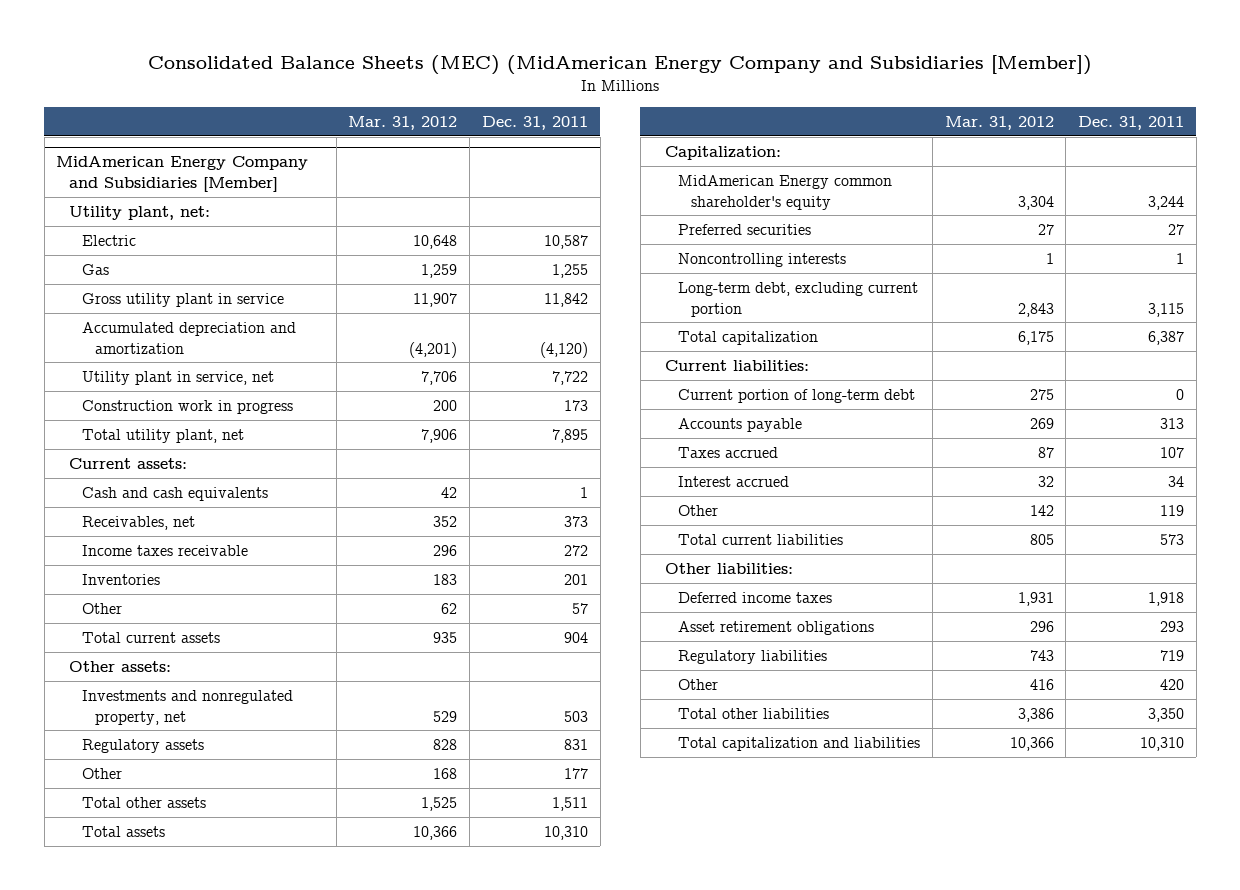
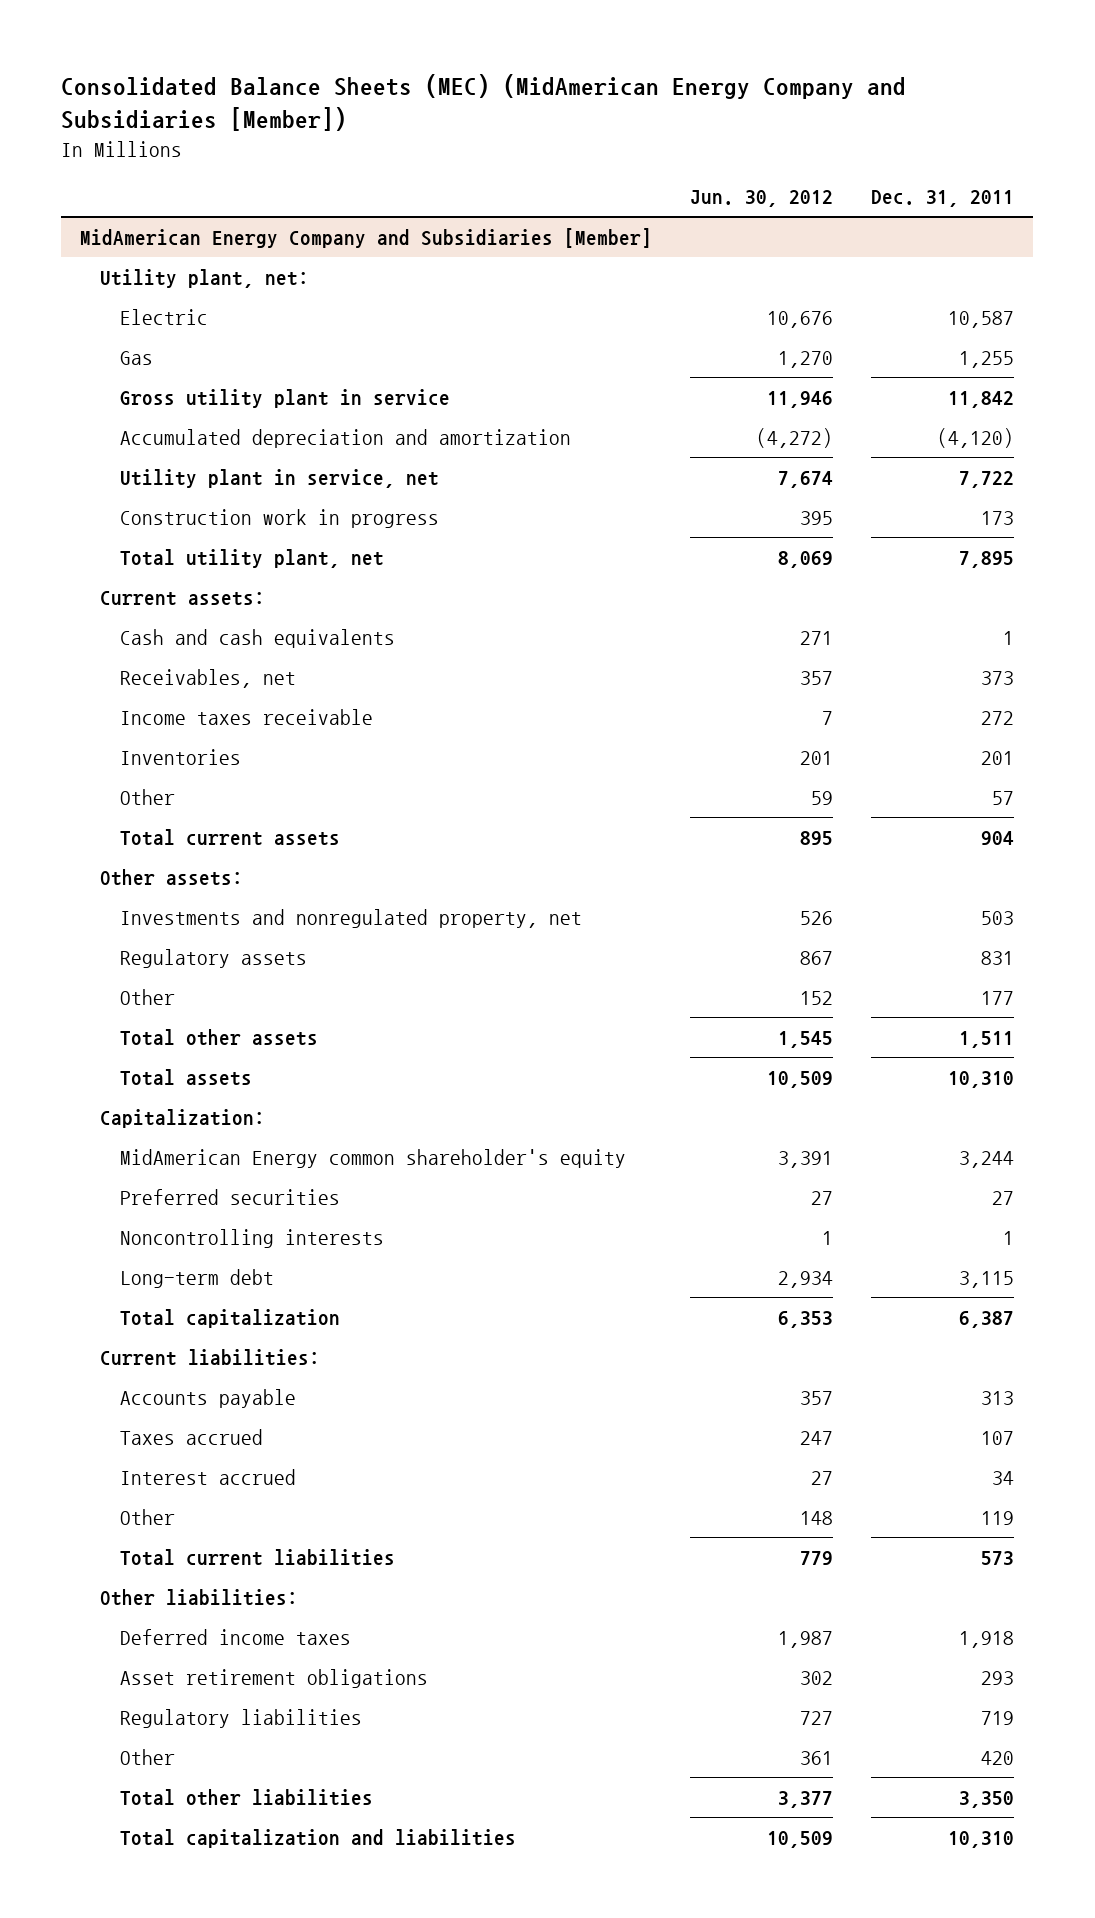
[348,116,458,131] Mar. 31, 2012 -> none
none -> [690,190,834,208] Jun. 30, 2012
[678,281,919,317] Long-term debt, excluding current portion -> [120,1268,275,1288] Long-term debt
[678,388,916,403] Current portion of long-term debt -> none

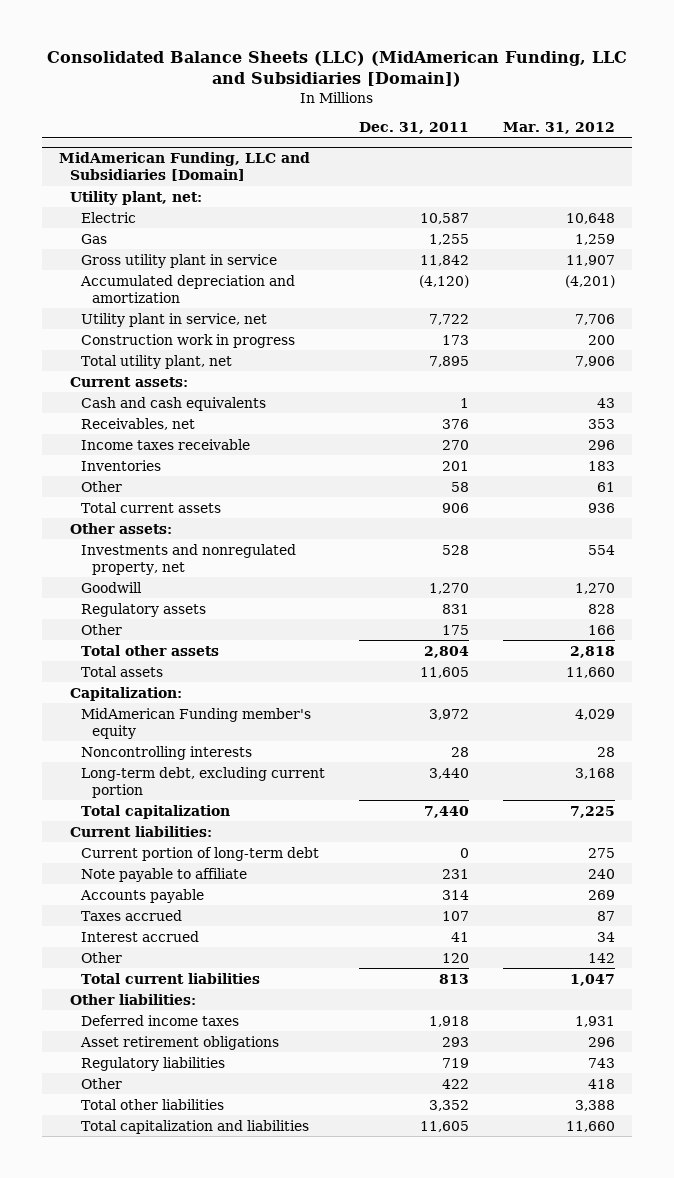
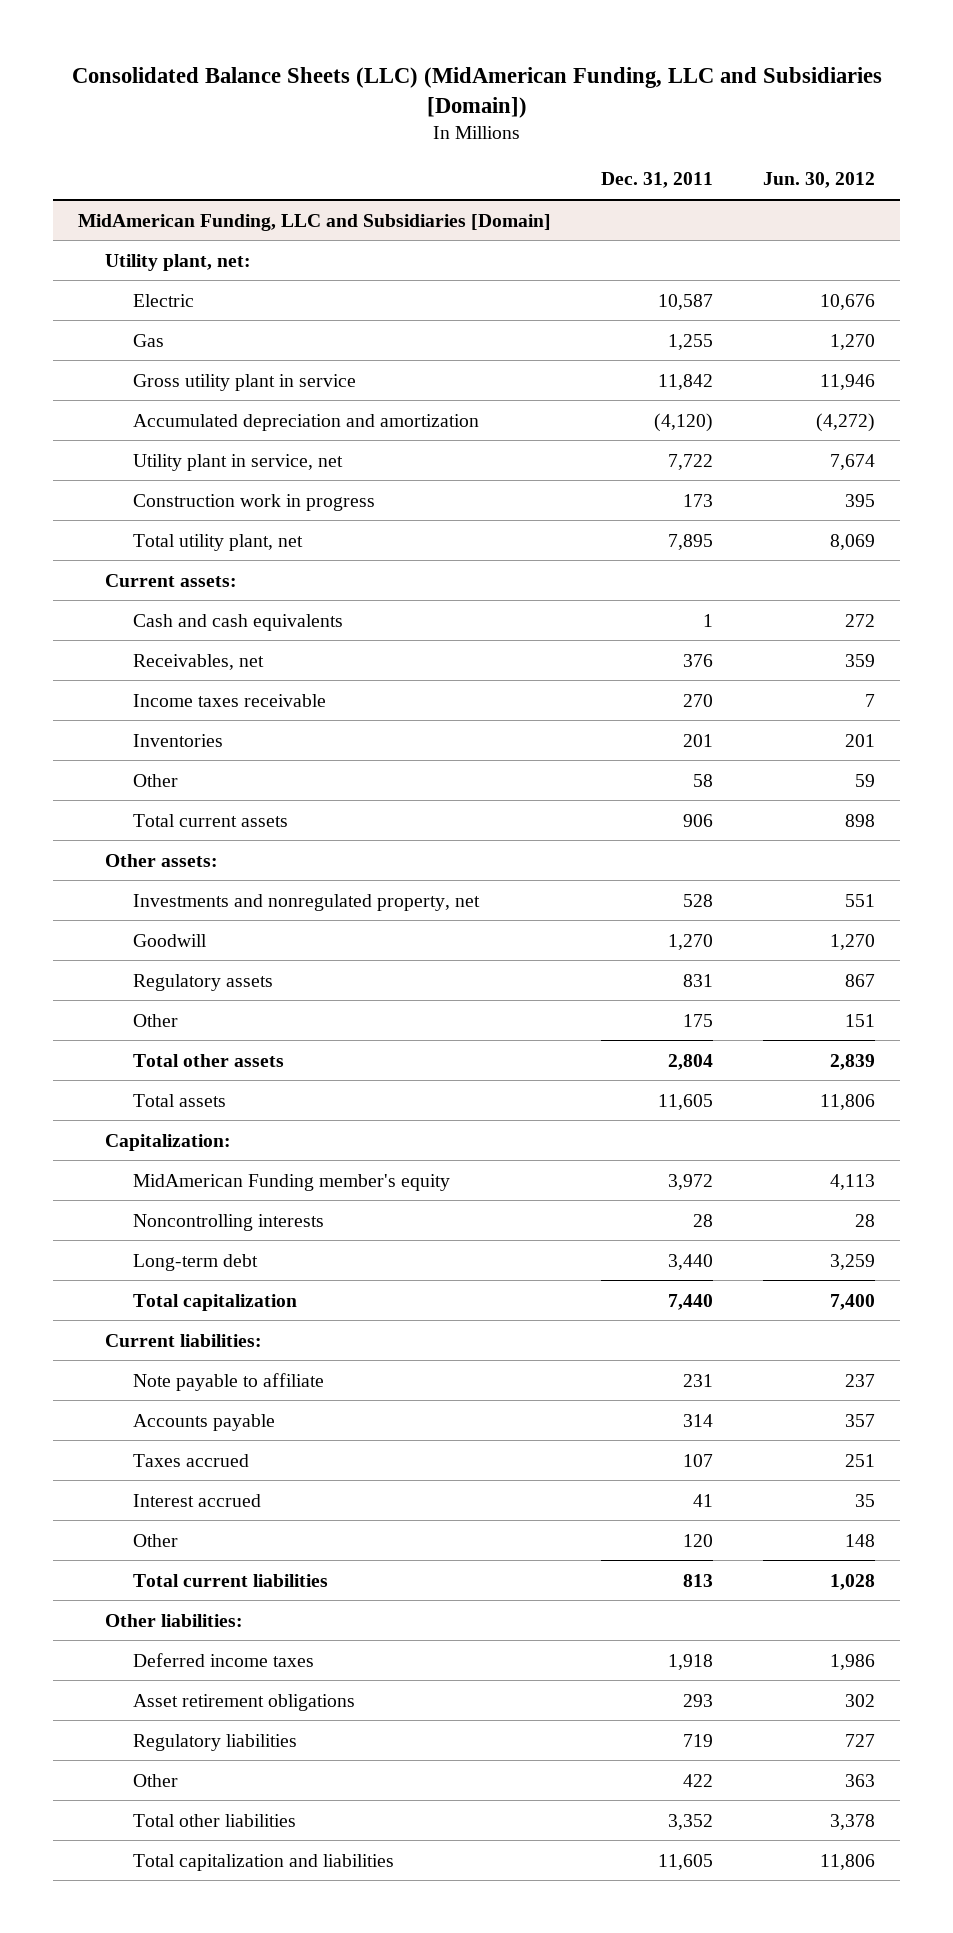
[502,122,615,135] Mar. 31, 2012 -> none
none -> [763,172,876,189] Jun. 30, 2012
[80,766,325,798] Long-term debt, excluding current portion -> [132,1253,258,1271] Long-term debt
[80,846,319,861] Current portion of long-term debt -> none

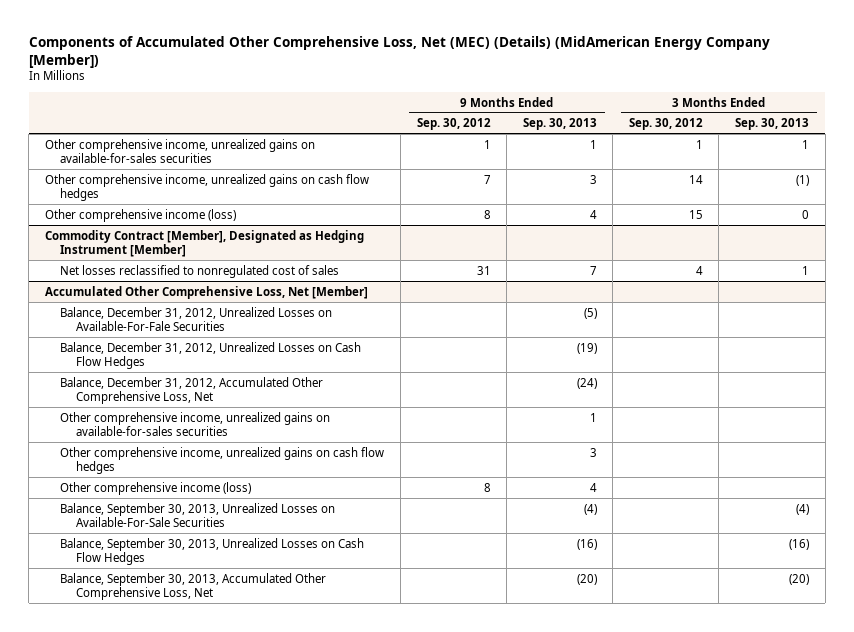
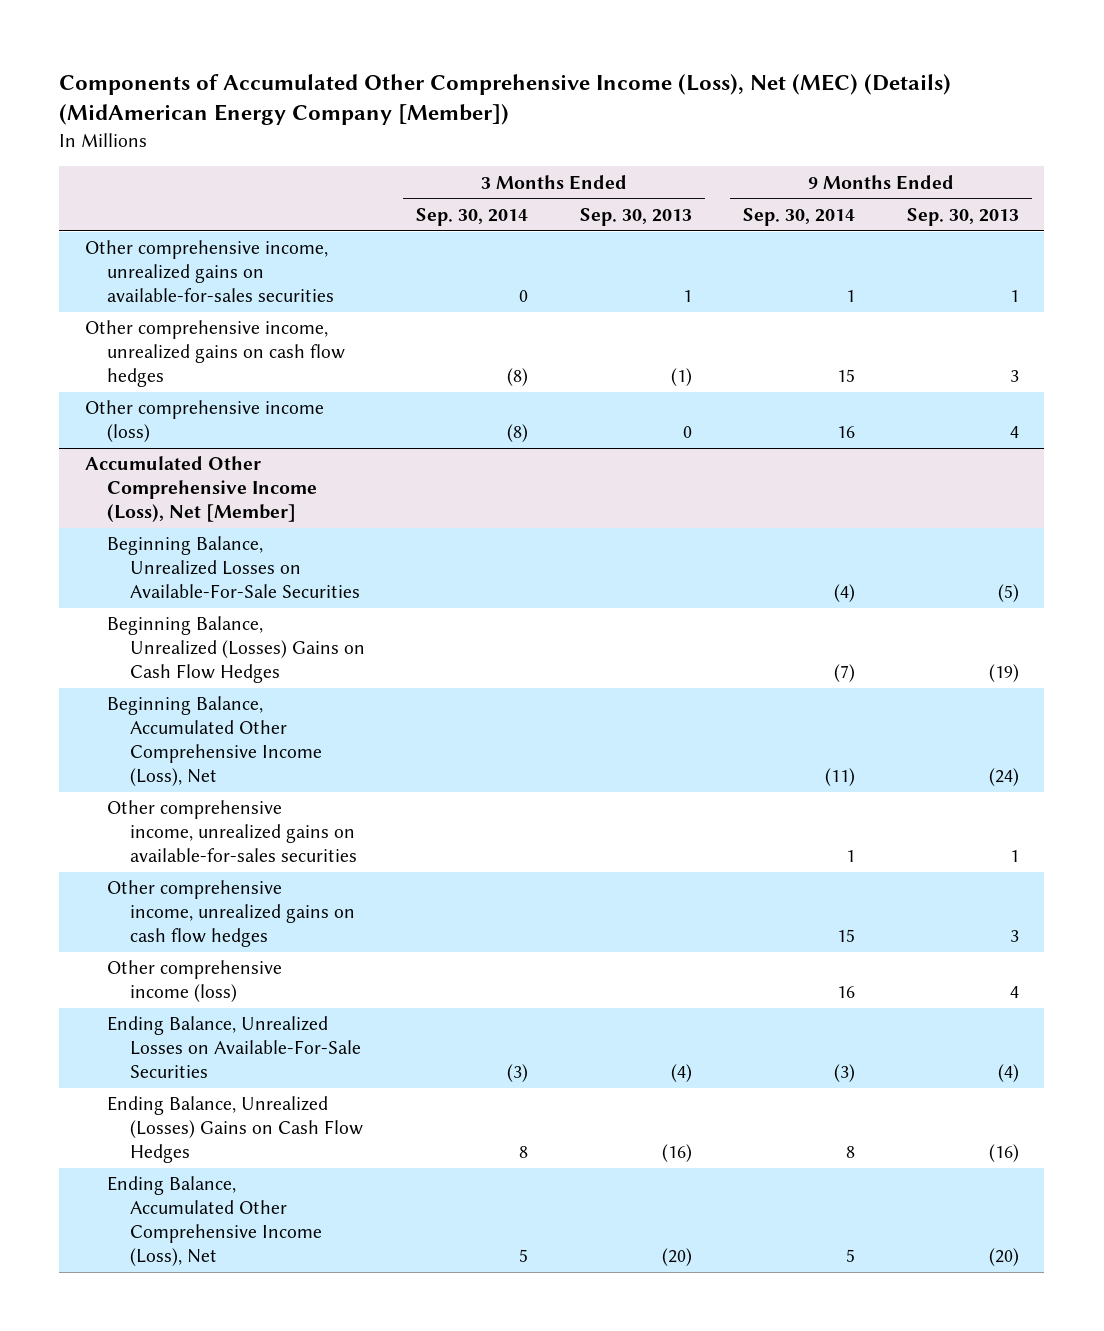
[28,35,770,68] Components of Accumulated Other Comprehensive Loss, Net (MEC) (Details) (MidAmerican Energy Company [Member]) -> [59,73,952,126] Components of Accumulated Other Comprehensive Income (Loss), Net (MEC) (Details) (MidAmerican Energy Company [Member])
[416,118,491,131] Sep. 30, 2012 -> none
[628,118,703,131] Sep. 30, 2012 -> none
none -> [416,207,529,226] Sep. 30, 2014
none -> [743,207,856,226] Sep. 30, 2014
[44,229,364,257] Commodity Contract [Member], Designated as Hedging Instrument [Member] -> none
[60,264,340,278] Net losses reclassified to nonregulated cost of sales -> none
[44,285,368,299] Accumulated Other Comprehensive Loss, Net [Member] -> [85,456,318,523] Accumulated Other Comprehensive Income (Loss), Net [Member]
[60,306,333,331] Balance, December 31, 2012, Unrealized Losses on Available-For-Fale Securities -> [107,536,360,599] Beginning Balance, Unrealized Losses on Available-For-Sale Securities
[60,341,362,369] Balance, December 31, 2012, Unrealized Losses on Cash Flow Hedges -> [107,616,365,684] Beginning Balance, Unrealized (Losses) Gains on Cash Flow Hedges
[60,376,324,404] Balance, December 31, 2012, Accumulated Other Comprehensive Loss, Net -> [107,696,322,787] Beginning Balance, Accumulated Other Comprehensive Income (Loss), Net
[60,502,336,527] Balance, September 30, 2013, Unrealized Losses on Available-For-Sale Securities -> [107,1016,361,1079] Ending Balance, Unrealized Losses on Available-For-Sale Securities
[60,537,365,565] Balance, September 30, 2013, Unrealized Losses on Cash Flow Hedges -> [107,1096,363,1164] Ending Balance, Unrealized (Losses) Gains on Cash Flow Hedges
[60,572,327,600] Balance, September 30, 2013, Accumulated Other Comprehensive Loss, Net -> [107,1176,322,1267] Ending Balance, Accumulated Other Comprehensive Income (Loss), Net

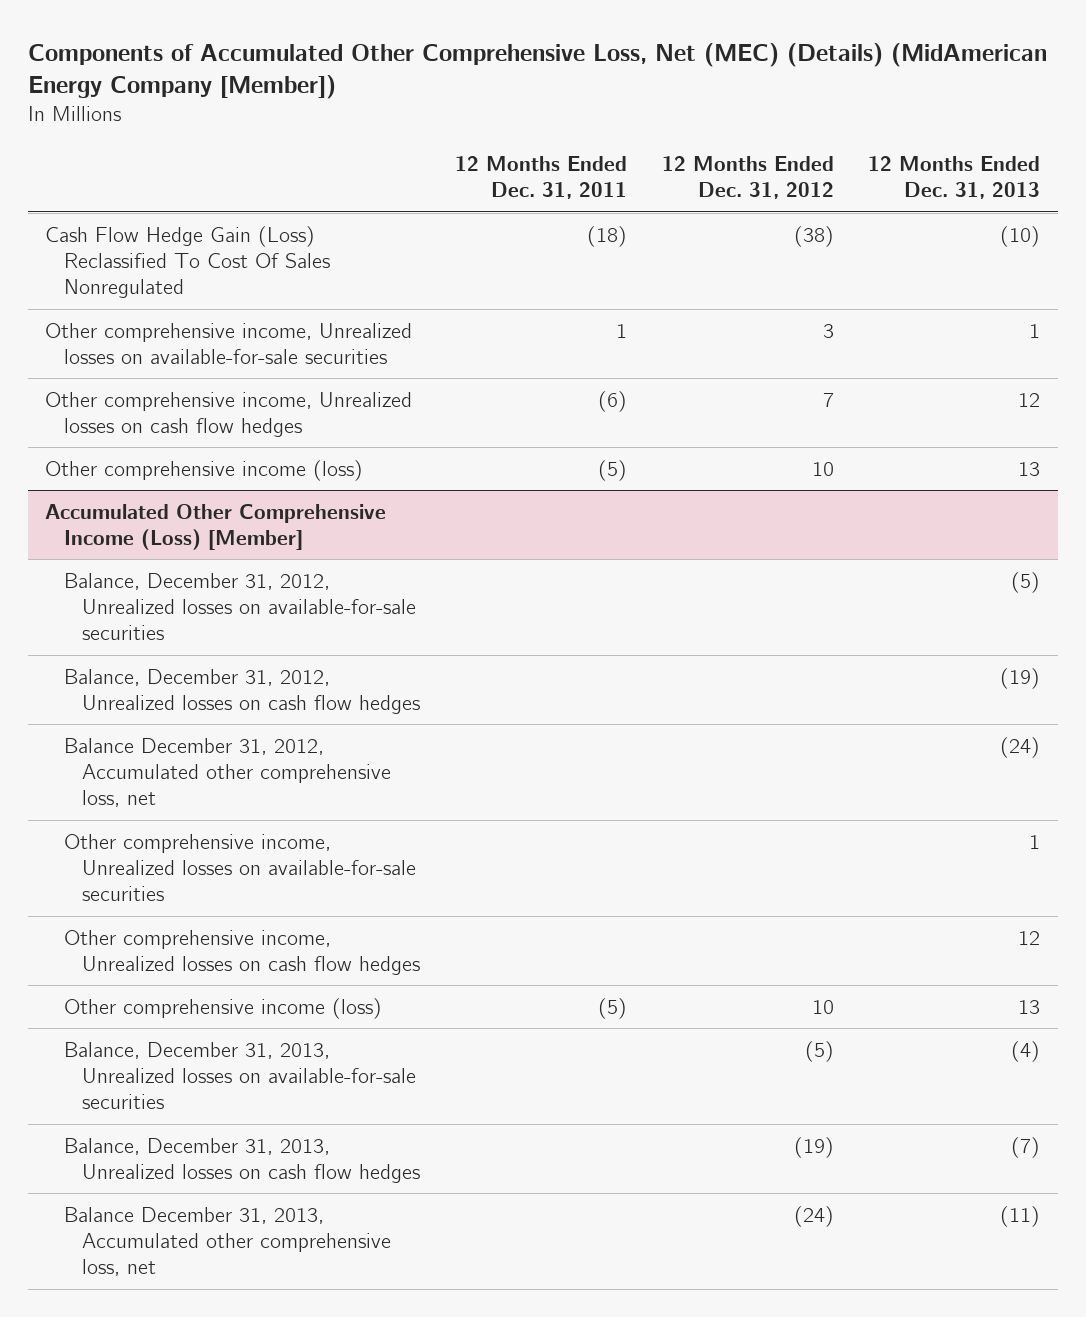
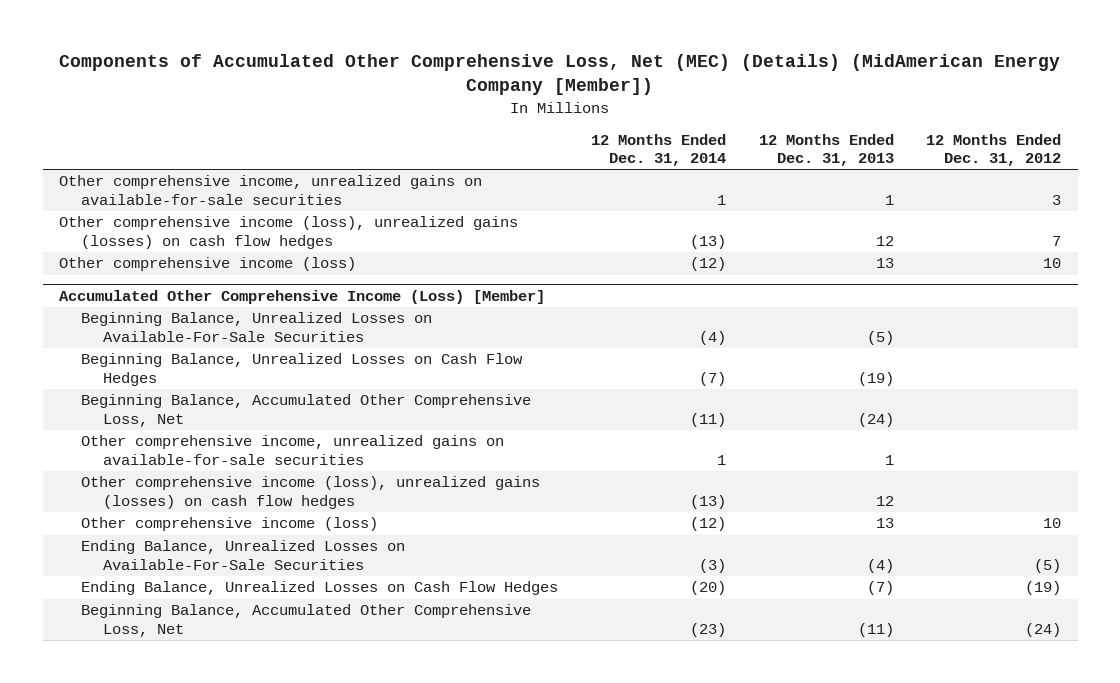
[454,156,627,200] 12 Months Ended Dec. 31, 2011 -> none
none -> [590,133,726,167] 12 Months Ended Dec. 31, 2014
[45,225,330,299] Cash Flow Hedge Gain (Loss) Reclassified To Cost Of Sales Nonregulated -> none
[45,322,413,365] Other comprehensive income, Unrealized losses on available-for-sale securities -> [59,175,483,205] Other comprehensive income, unrealized gains on available-for-sale securities
[45,391,413,438] Other comprehensive income, Unrealized losses on cash flow hedges -> [59,216,519,249] Other comprehensive income (loss), unrealized gains (losses) on cash flow hedges
[63,572,417,641] Balance, December 31, 2012, Unrealized losses on available-for-sale securities -> [81,312,433,342] Beginning Balance, Unrealized Losses on Available-For-Sale Securities
[63,668,421,715] Balance, December 31, 2012, Unrealized losses on cash flow hedges -> [81,353,524,386] Beginning Balance, Unrealized Losses on Cash Flow Hedges
[63,737,392,808] Balance December 31, 2012, Accumulated other comprehensive loss, net -> [81,394,532,427] Beginning Balance, Accumulated Other Comprehensive Loss, Net
[63,833,417,902] Other comprehensive income, Unrealized losses on available-for-sale securities -> [81,435,505,465] Other comprehensive income, unrealized gains on available-for-sale securities
[63,929,421,976] Other comprehensive income, Unrealized losses on cash flow hedges -> [81,476,541,509] Other comprehensive income (loss), unrealized gains (losses) on cash flow hedges
[63,1041,417,1110] Balance, December 31, 2013, Unrealized losses on available-for-sale securities -> [81,540,406,570] Ending Balance, Unrealized Losses on Available-For-Sale Securities
[63,1137,421,1184] Balance, December 31, 2013, Unrealized losses on cash flow hedges -> [81,581,559,596] Ending Balance, Unrealized Losses on Cash Flow Hedges
[63,1206,392,1277] Balance December 31, 2013, Accumulated other comprehensive loss, net -> [81,604,532,637] Beginning Balance, Accumulated Other Comprehensive Loss, Net

